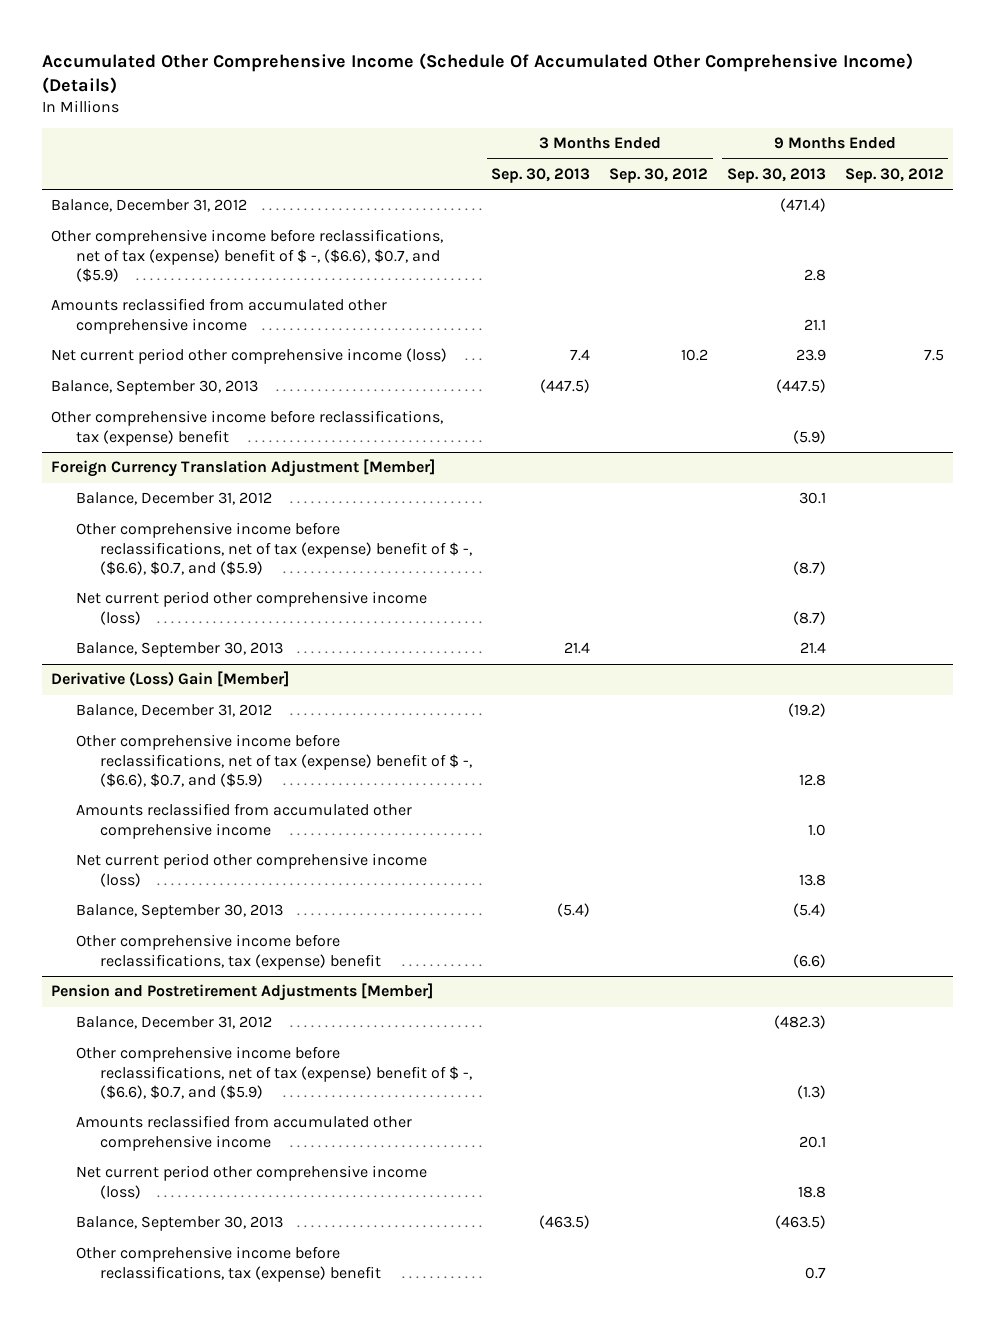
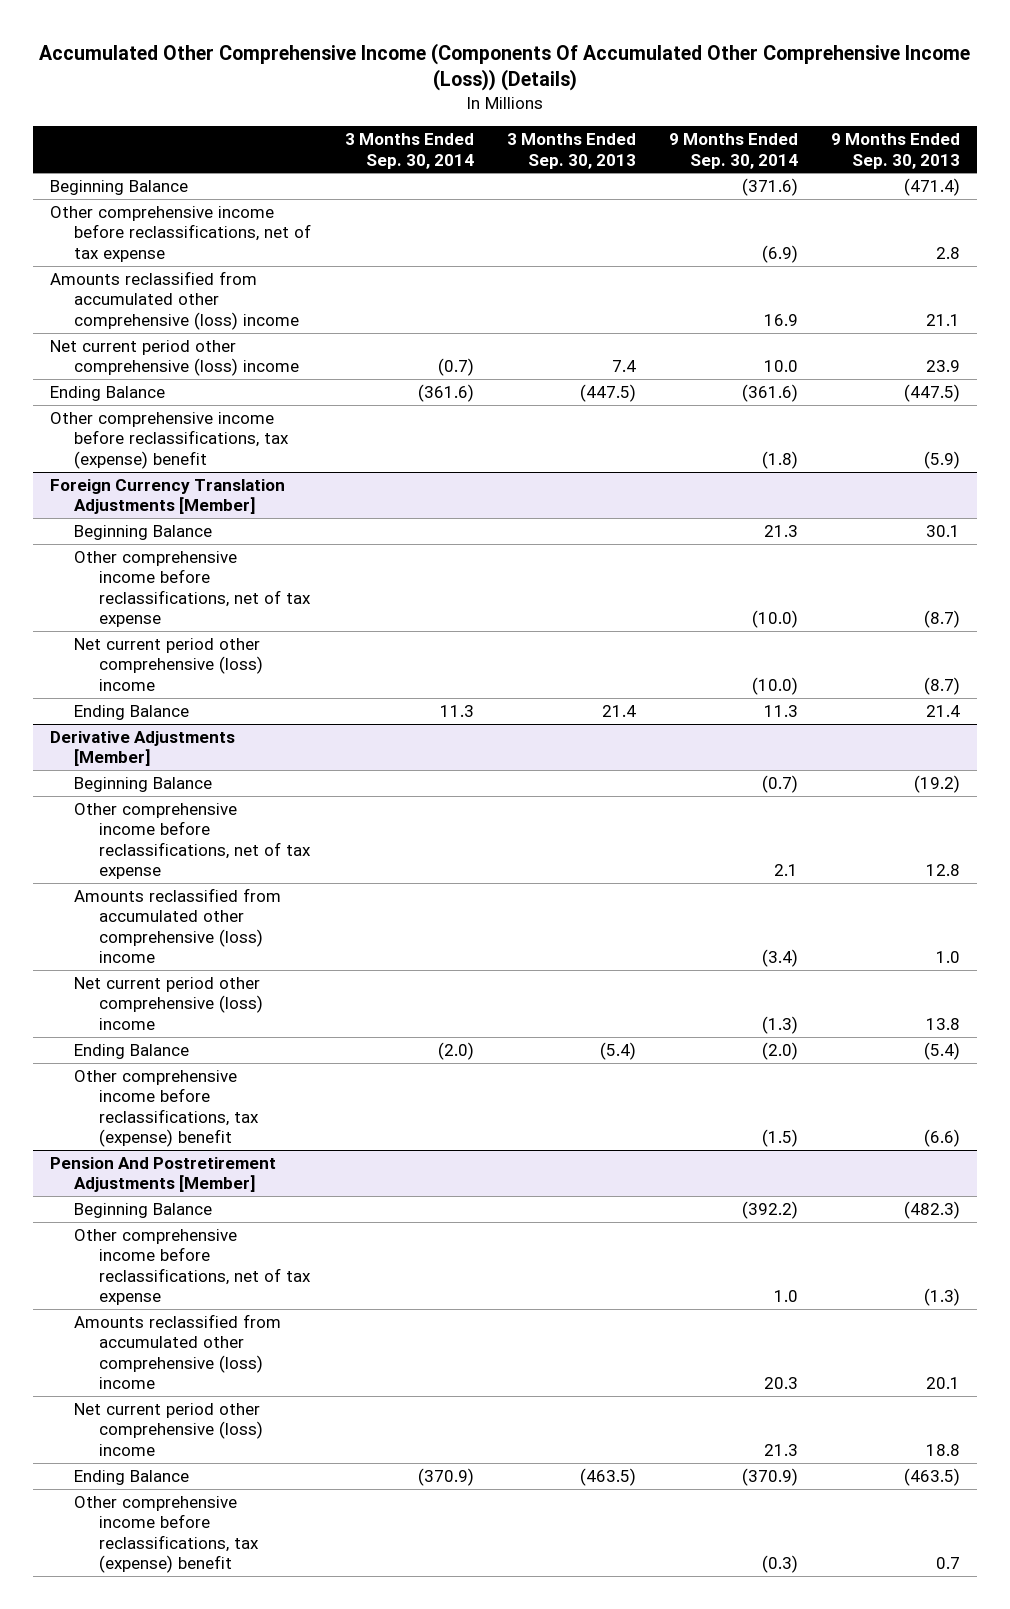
[41,52,913,95] Accumulated Other Comprehensive Income (Schedule Of Accumulated Other Comprehensive Income) (Details) -> [39,42,971,92] Accumulated Other Comprehensive Income (Components Of Accumulated Other Comprehensive Income (Loss)) (Details)
[609,167,709,183] Sep. 30, 2012 -> none
[844,167,944,183] Sep. 30, 2012 -> none
none -> [344,133,474,169] 3 Months Ended Sep. 30, 2014
none -> [668,133,798,169] 9 Months Ended Sep. 30, 2014
[51,199,248,213] Balance, December 31, 2012 -> [49,179,188,195] Beginning Balance
[51,229,444,282] Other comprehensive income before reclassifications, net of tax (expense) benefit of $ -, ($6.6), $0.7, and ($5.9) -> [49,205,312,262] Other comprehensive income before reclassifications, net of tax expense
[51,298,388,334] Amounts reclassified from accumulated other comprehensive income -> [49,270,300,330] Amounts reclassified from accumulated other comprehensive (loss) income
[51,348,448,365] Net current period other comprehensive income (loss) -> [49,339,300,377] Net current period other comprehensive (loss) income
[51,380,259,396] Balance, September 30, 2013 -> [49,385,165,401] Ending Balance
[51,671,290,688] Derivative (Loss) Gain [Member] -> none
[51,459,436,478] Foreign Currency Translation Adjustment [Member] -> [49,478,285,515] Foreign Currency Translation Adjustments [Member]
[75,492,272,506] Balance, December 31, 2012 -> [74,524,213,540] Beginning Balance
[75,522,473,575] Other comprehensive income before reclassifications, net of tax (expense) benefit of $ -, ($6.6), $0.7, and ($5.9) -> [74,550,311,628] Other comprehensive income before reclassifications, net of tax expense
[75,591,427,625] Net current period other comprehensive income (loss) -> [74,637,263,691] Net current period other comprehensive (loss) income
[75,642,283,658] Balance, September 30, 2013 -> [74,704,190,720] Ending Balance
none -> [49,730,235,767] Derivative Adjustments [Member]
[75,704,272,718] Balance, December 31, 2012 -> [74,776,213,792] Beginning Balance
[75,734,473,787] Other comprehensive income before reclassifications, net of tax (expense) benefit of $ -, ($6.6), $0.7, and ($5.9) -> [74,802,311,880] Other comprehensive income before reclassifications, net of tax expense
[75,803,412,839] Amounts reclassified from accumulated other comprehensive income -> [74,887,282,964] Amounts reclassified from accumulated other comprehensive (loss) income
[75,853,427,887] Net current period other comprehensive income (loss) -> [74,976,263,1030] Net current period other comprehensive (loss) income
[75,904,283,920] Balance, September 30, 2013 -> [74,1043,190,1059] Ending Balance
[51,983,434,1002] Pension and Postretirement Adjustments [Member] -> [49,1156,276,1193] Pension And Postretirement Adjustments [Member]
[75,1016,272,1030] Balance, December 31, 2012 -> [74,1202,213,1218] Beginning Balance
[75,1046,473,1099] Other comprehensive income before reclassifications, net of tax (expense) benefit of $ -, ($6.6), $0.7, and ($5.9) -> [74,1228,311,1306] Other comprehensive income before reclassifications, net of tax expense
[75,1115,412,1151] Amounts reclassified from accumulated other comprehensive income -> [74,1313,282,1390] Amounts reclassified from accumulated other comprehensive (loss) income
[75,1165,427,1199] Net current period other comprehensive income (loss) -> [74,1402,263,1456] Net current period other comprehensive (loss) income
[75,1216,283,1232] Balance, September 30, 2013 -> [74,1469,190,1485] Ending Balance

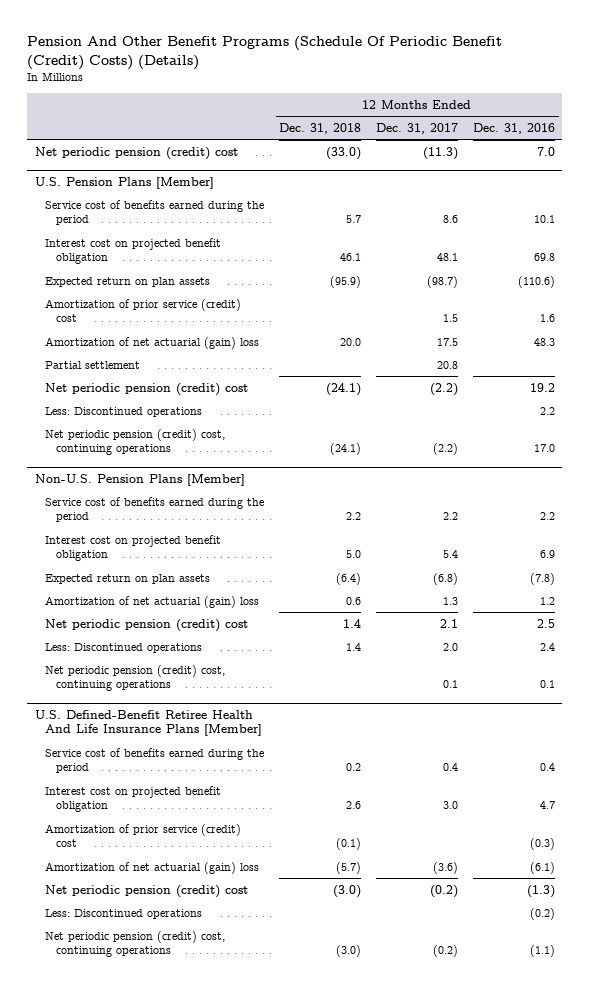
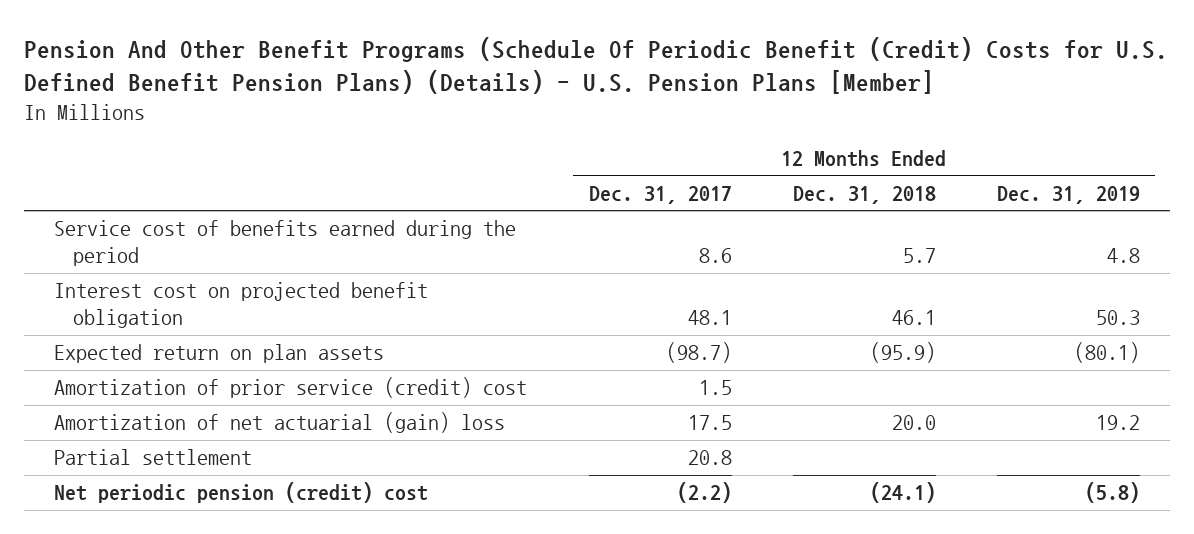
[27,35,503,70] Pension And Other Benefit Programs (Schedule Of Periodic Benefit (Credit) Costs) (Details) -> [23,37,1168,95] Pension And Other Benefit Programs (Schedule Of Periodic Benefit (Credit) Costs for U.S. Defined Benefit Pension Plans) (Details) - U.S. Pension Plans [Member]
[472,122,555,134] Dec. 31, 2016 -> none
none -> [996,185,1140,204] Dec. 31, 2019
[34,146,238,160] Net periodic pension (credit) cost -> none
[34,176,214,189] U.S. Pension Plans [Member] -> none
[45,406,203,417] Less: Discontinued operations -> none
[45,428,226,456] Net periodic pension (credit) cost, continuing operations -> none
[34,473,245,486] Non-U.S. Pension Plans [Member] -> none
[45,496,265,523] Service cost of benefits earned during the period -> none
[45,534,222,562] Interest cost on projected benefit obligation -> none
[45,573,211,584] Expected return on plan assets -> none
[45,595,260,608] Amortization of net actuarial (gain) loss -> none
[45,618,249,632] Net periodic pension (credit) cost -> none
[45,642,203,653] Less: Discontinued operations -> none
[45,664,226,692] Net periodic pension (credit) cost, continuing operations -> none
[34,709,263,737] U.S. Defined-Benefit Retiree Health And Life Insurance Plans [Member] -> none
[45,747,265,774] Service cost of benefits earned during the period -> none
[45,785,222,813] Interest cost on projected benefit obligation -> none
[45,823,242,848] Amortization of prior service (credit) cost -> none
[45,861,260,874] Amortization of net actuarial (gain) loss -> none
[45,884,249,898] Net periodic pension (credit) cost -> none
[45,908,203,919] Less: Discontinued operations -> none
[45,930,226,958] Net periodic pension (credit) cost, continuing operations -> none

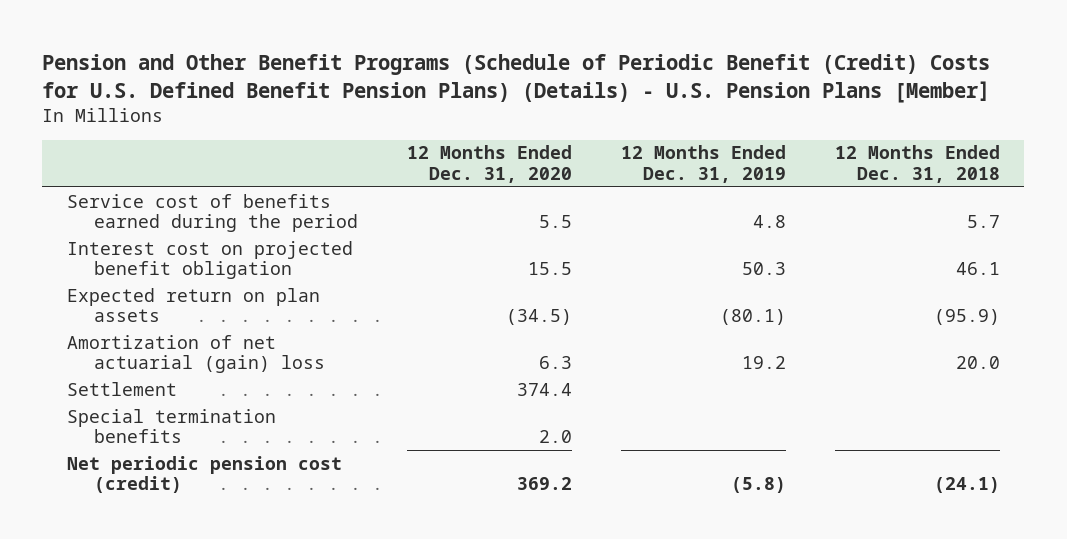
[23,37,1168,95] Pension And Other Benefit Programs (Schedule Of Periodic Benefit (Credit) Costs for U.S. Defined Benefit Pension Plans) (Details) - U.S. Pension Plans [Member] -> [42,54,991,103] Pension and Other Benefit Programs (Schedule of Periodic Benefit (Credit) Costs for U.S. Defined Benefit Pension Plans) (Details) - U.S. Pension Plans [Member]
[588,185,732,204] Dec. 31, 2017 -> none
none -> [407,145,573,184] 12 Months Ended Dec. 31, 2020
[54,377,528,399] Amortization of prior service (credit) cost -> none
[54,449,253,466] Partial settlement -> [66,381,177,396] Settlement
none -> [66,408,276,444] Special termination benefits
[54,482,429,504] Net periodic pension (credit) cost -> [66,455,342,494] Net periodic pension cost (credit)

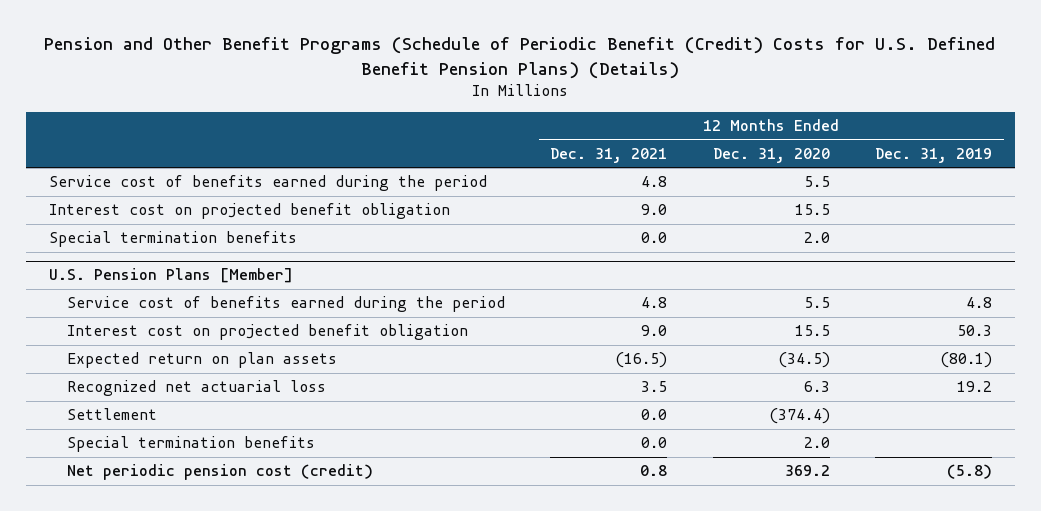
[42,54,991,103] Pension and Other Benefit Programs (Schedule of Periodic Benefit (Credit) Costs for U.S. Defined Benefit Pension Plans) (Details) - U.S. Pension Plans [Member] -> [44,37,996,79] Pension and Other Benefit Programs (Schedule of Periodic Benefit (Credit) Costs for U.S. Defined Benefit Pension Plans) (Details)
[834,145,1000,184] 12 Months Ended Dec. 31, 2018 -> none
none -> [550,147,668,163] Dec. 31, 2021
none -> [48,175,487,192] Service cost of benefits earned during the period
none -> [48,203,450,220] Interest cost on projected benefit obligation
none -> [48,231,297,248] Special termination benefits
none -> [48,268,293,284] U.S. Pension Plans [Member]
[66,334,326,374] Amortization of net actuarial (gain) loss -> [67,380,327,397] Recognized net actuarial loss
[517,382,573,396] 374.4 -> [768,408,830,425] (374.4)

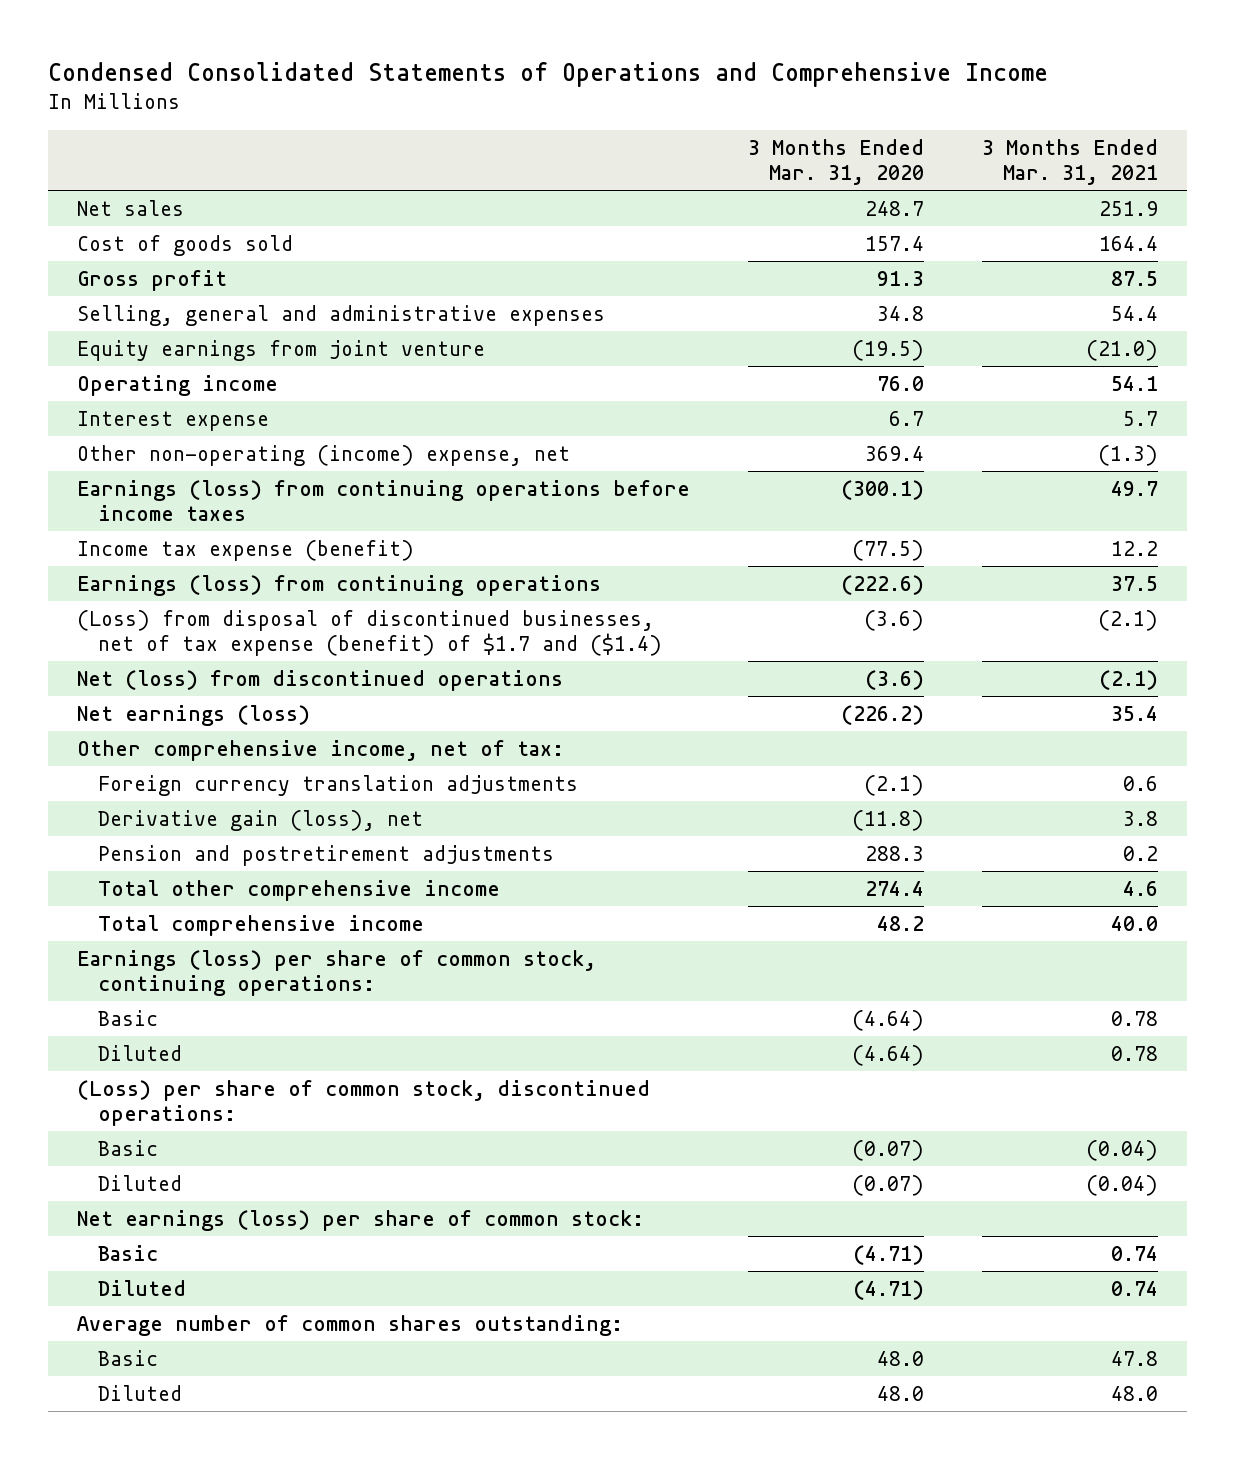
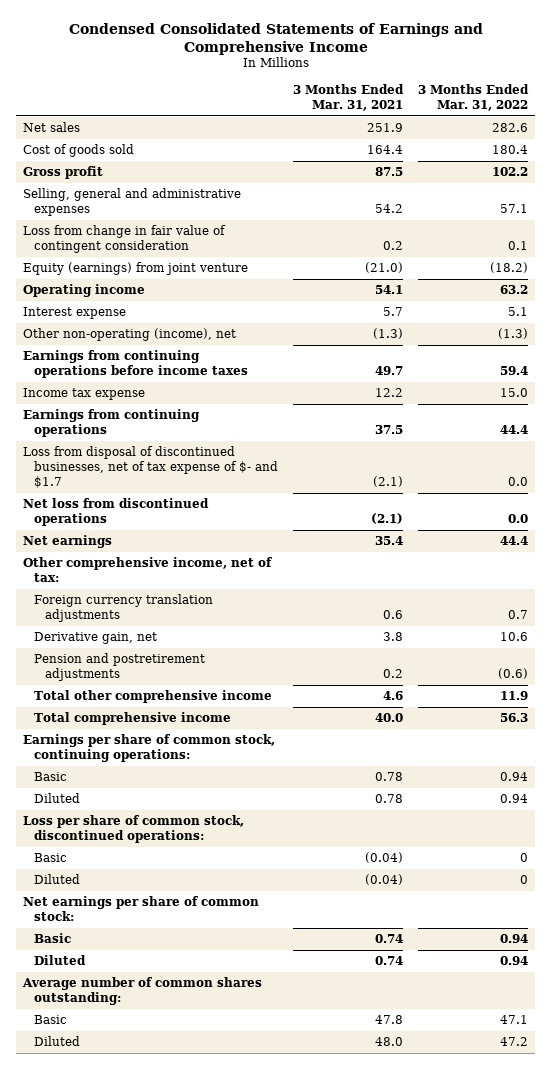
[47,61,1048,87] Condensed Consolidated Statements of Operations and Comprehensive Income -> [68,22,483,55] Condensed Consolidated Statements of Earnings and Comprehensive Income
[747,139,924,185] 3 Months Ended Mar. 31, 2020 -> none
none -> [417,84,529,112] 3 Months Ended Mar. 31, 2022
[1110,305,1158,321] 54.4 -> [375,204,404,214] 54.2
none -> [23,225,227,254] Loss from change in fair value of contingent consideration
[76,339,485,361] Equity earnings from joint venture -> [23,262,249,276] Equity (earnings) from joint venture
[76,444,570,466] Other non-operating (income) expense, net -> [23,328,237,342] Other non-operating (income), net
[76,479,690,521] Earnings (loss) from continuing operations before income taxes -> [23,350,249,379] Earnings from continuing operations before income taxes
[76,539,414,561] Income tax expense (benefit) -> [23,388,146,401] Income tax expense
[76,574,601,596] Earnings (loss) from continuing operations -> [23,409,201,438] Earnings from continuing operations
[76,609,663,656] (Loss) from disposal of discontinued businesses, net of tax expense (benefit) of $1.7 and ($1.4) -> [23,446,279,488] Loss from disposal of discontinued businesses, net of tax expense of $- and $1.7
[76,669,563,691] Net (loss) from discontinued operations -> [23,498,210,527] Net loss from discontinued operations
[76,704,310,726] Net earnings (loss) -> [23,535,113,549] Net earnings
[98,809,424,831] Derivative gain (loss), net -> [34,632,158,645] Derivative gain, net
[76,949,596,996] Earnings (loss) per share of common stock, continuing operations: -> [23,734,276,763] Earnings per share of common stock, continuing operations:
[76,1079,650,1126] (Loss) per share of common stock, discontinued operations: -> [23,815,245,844] Loss per share of common stock, discontinued operations:
[76,1209,644,1231] Net earnings (loss) per share of common stock: -> [23,896,260,922] Net earnings per share of common stock:

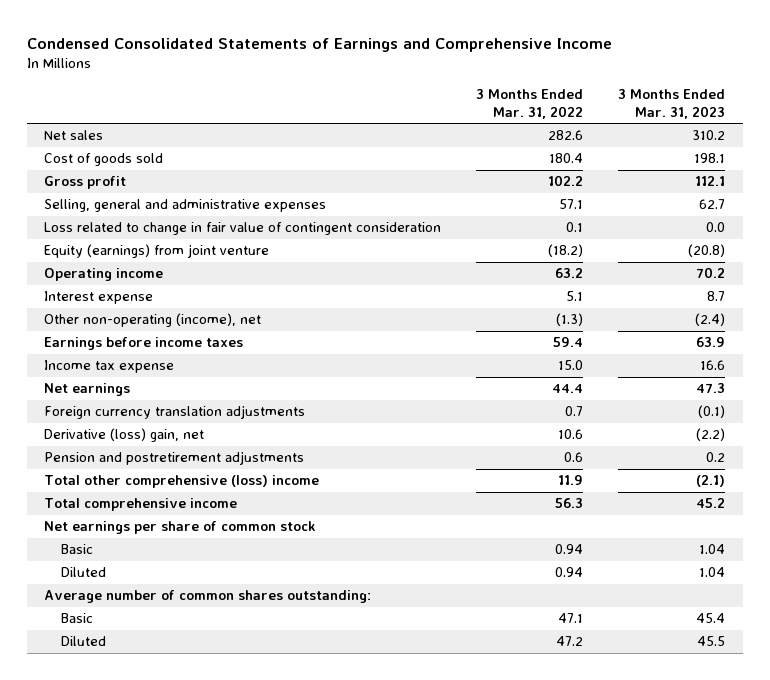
[293,84,405,112] 3 Months Ended Mar. 31, 2021 -> none
none -> [618,88,726,119] 3 Months Ended Mar. 31, 2023
[23,225,227,254] Loss from change in fair value of contingent consideration -> [44,222,442,236] Loss related to change in fair value of contingent consideration
[23,350,249,379] Earnings from continuing operations before income taxes -> [44,337,244,351] Earnings before income taxes
[23,409,201,438] Earnings from continuing operations -> none
[23,446,279,488] Loss from disposal of discontinued businesses, net of tax expense of $- and $1.7 -> none
[23,498,210,527] Net loss from discontinued operations -> none
[23,557,273,583] Other comprehensive income, net of tax: -> none
[34,632,158,645] Derivative gain, net -> [44,428,205,443] Derivative (loss) gain, net
[497,668,528,680] (0.6) -> [564,452,584,463] 0.6
[34,690,273,704] Total other comprehensive income -> [44,475,320,489] Total other comprehensive (loss) income
[23,734,276,763] Earnings per share of common stock, continuing operations: -> none
[34,772,68,782] Basic -> none
[34,793,81,804] Diluted -> none
[23,815,245,844] Loss per share of common stock, discontinued operations: -> none
[34,853,68,863] Basic -> none
[34,874,81,885] Diluted -> none
[23,896,260,922] Net earnings per share of common stock: -> [44,521,317,535] Net earnings per share of common stock

